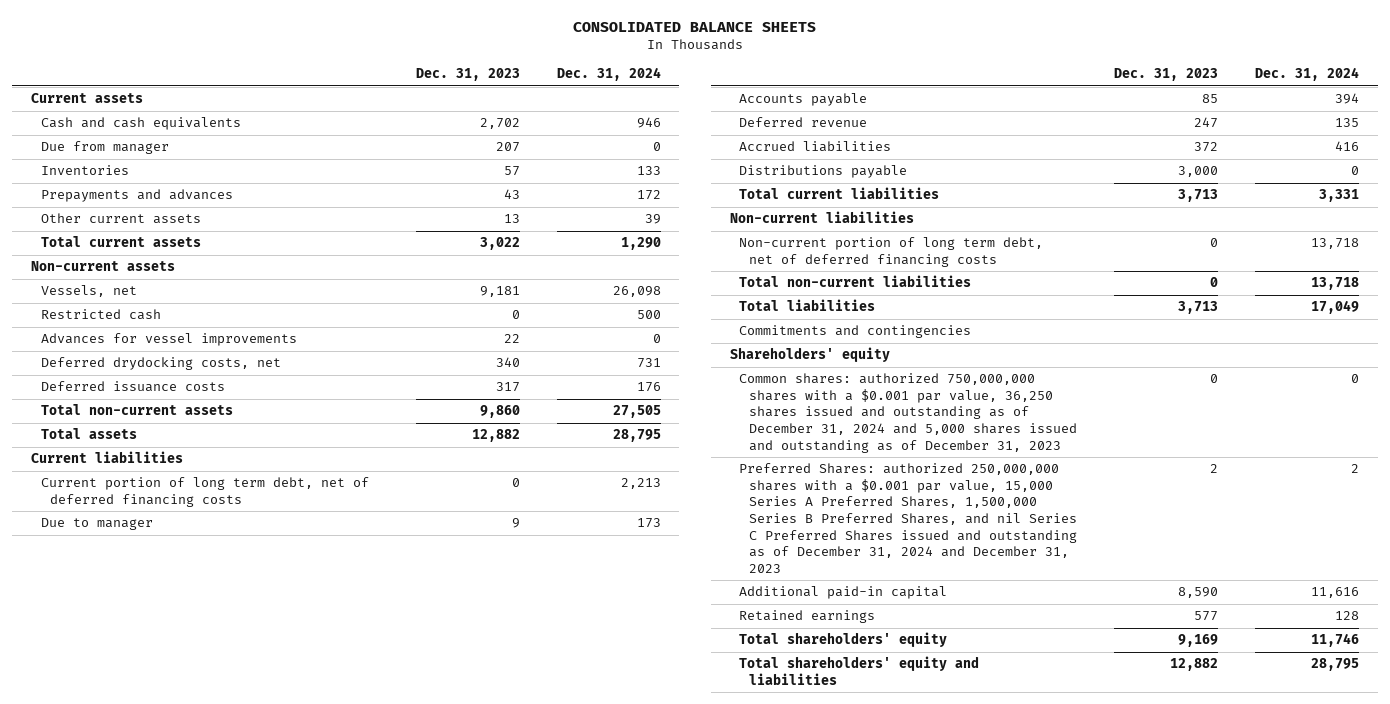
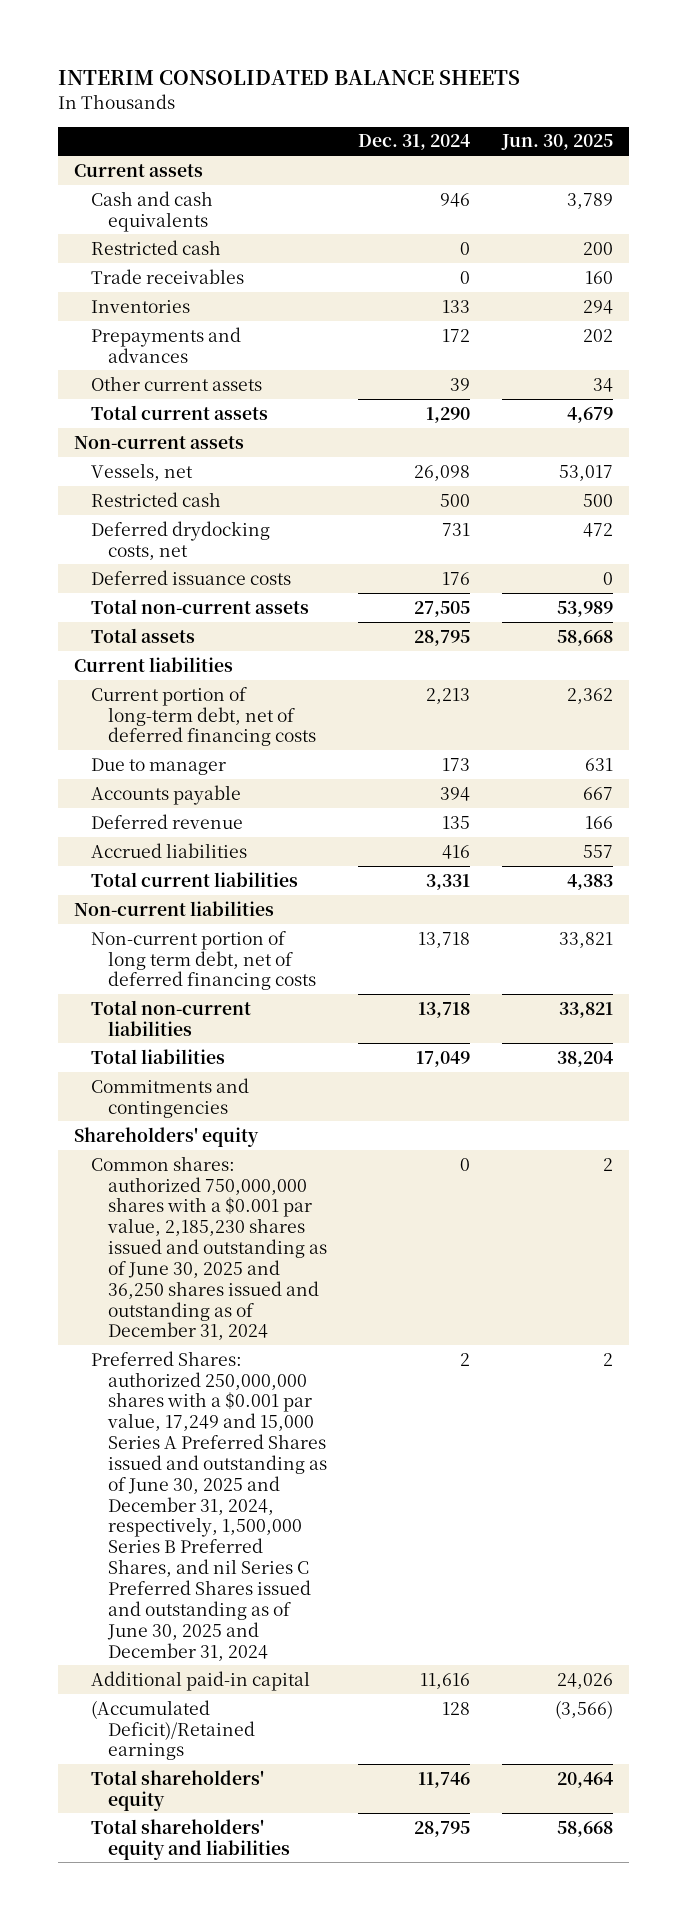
[573,22,817,33] CONSOLIDATED BALANCE SHEETS -> [58,70,521,86] INTERIM CONSOLIDATED BALANCE SHEETS
[415,68,520,82] Dec. 31, 2023 -> none
none -> [500,134,613,151] Jun. 30, 2025
[40,141,169,155] Due from manager -> none
none -> [90,239,221,255] Restricted cash
none -> [90,268,244,284] Trade receivables
[40,333,297,347] Advances for vessel improvements -> none
[40,477,369,507] Current portion of long term debt, net of deferred financing costs -> [90,686,316,747] Current portion of long-term debt, net of deferred financing costs
[739,165,908,179] Distributions payable -> none
[739,373,1078,453] Common shares: authorized 750,000,000 shares with a $0.001 par value, 36,250 shares issued and outstanding as of December 31, 2024 and 5,000 shares issued and outstanding as of December 31, 2023 -> [90,1155,327,1341] Common shares: authorized 750,000,000 shares with a $0.001 par value, 2,185,230 shares issued and outstanding as of June 30, 2025 and 36,250 shares issued and outstanding as of December 31, 2024
[739,463,1078,573] Preferred Shares: authorized 250,000,000 shares with a $0.001 par value, 15,000 Series A Preferred Shares, 1,500,000 Series B Preferred Shares, and nil Series C Preferred Shares issued and outstanding as of December 31, 2024 and December 31, 2023 -> [90,1350,327,1661] Preferred Shares: authorized 250,000,000 shares with a $0.001 par value, 17,249 and 15,000 Series A Preferred Shares issued and outstanding as of June 30, 2025 and December 31, 2024, respectively, 1,500,000 Series B Preferred Shares, and nil Series C Preferred Shares issued and outstanding as of June 30, 2025 and December 31, 2024
[739,610,876,624] Retained earnings -> [90,1699,255,1761] (Accumulated Deficit)/Retained earnings

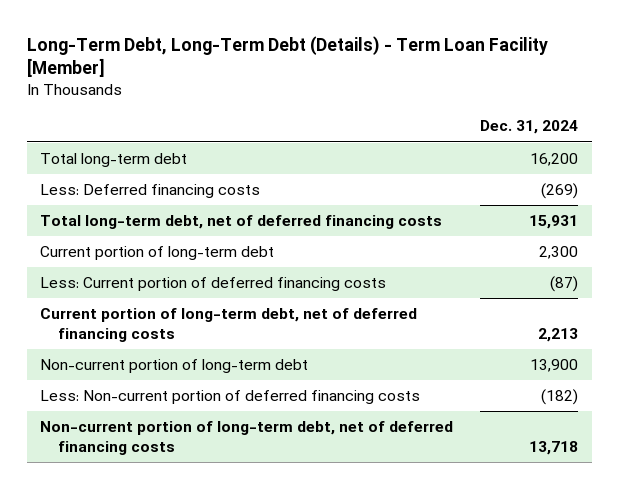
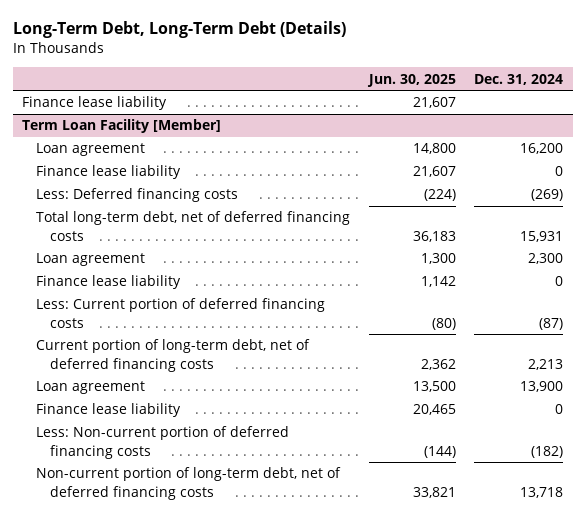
[26,35,548,78] Long-Term Debt, Long-Term Debt (Details) - Term Loan Facility [Member] -> [12,21,346,39] Long-Term Debt, Long-Term Debt (Details)
none -> [366,73,456,87] Jun. 30, 2025
none -> [22,96,168,111] Finance lease liability
none -> [22,119,222,134] Term Loan Facility [Member]
[40,153,188,168] Total long-term debt -> [36,143,146,157] Loan agreement
none -> [36,165,182,180] Finance lease liability
[40,246,275,261] Current portion of long-term debt -> [36,253,146,267] Loan agreement
none -> [36,275,182,290] Finance lease liability
[40,359,309,374] Non-current portion of long-term debt -> [36,381,146,395] Loan agreement
none -> [36,403,182,418] Finance lease liability

